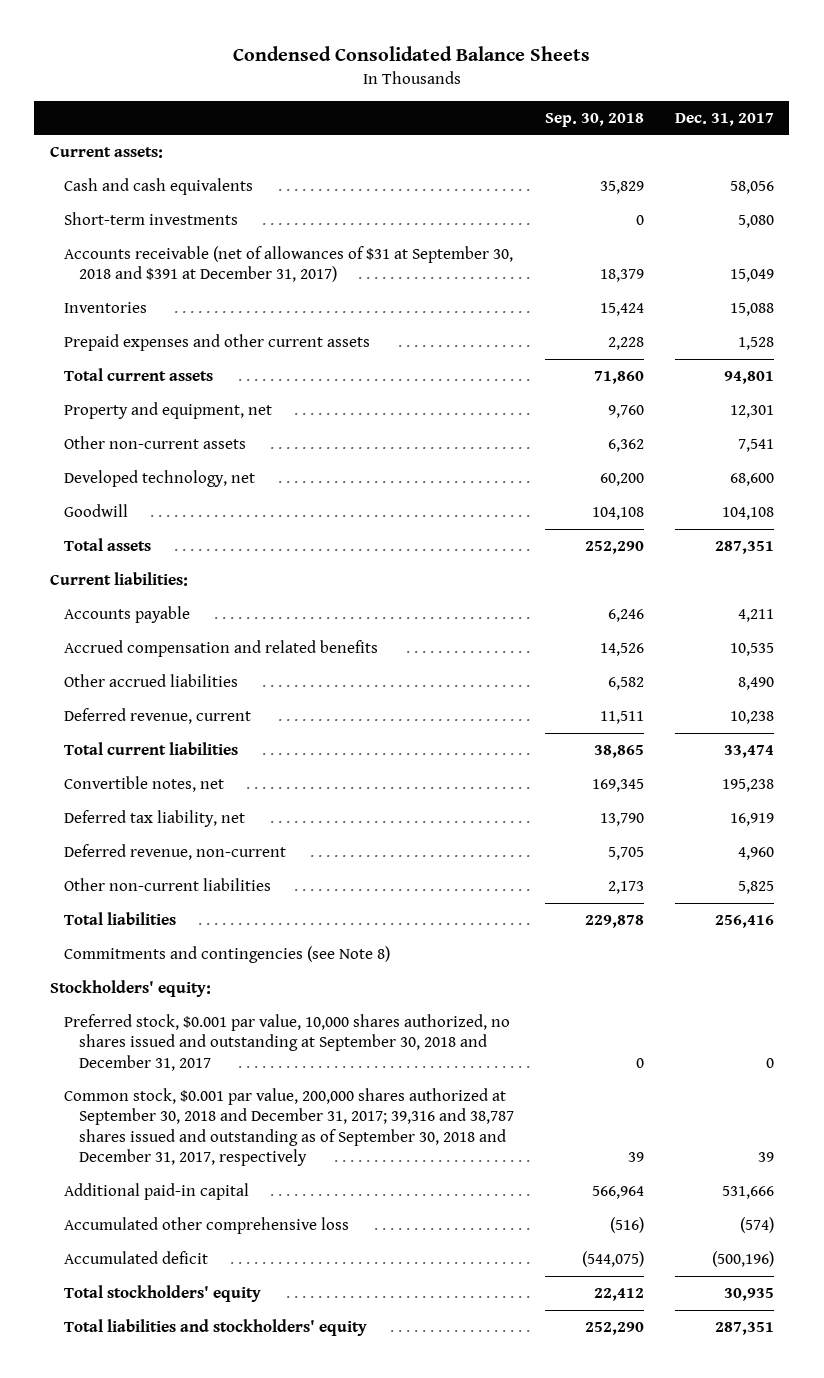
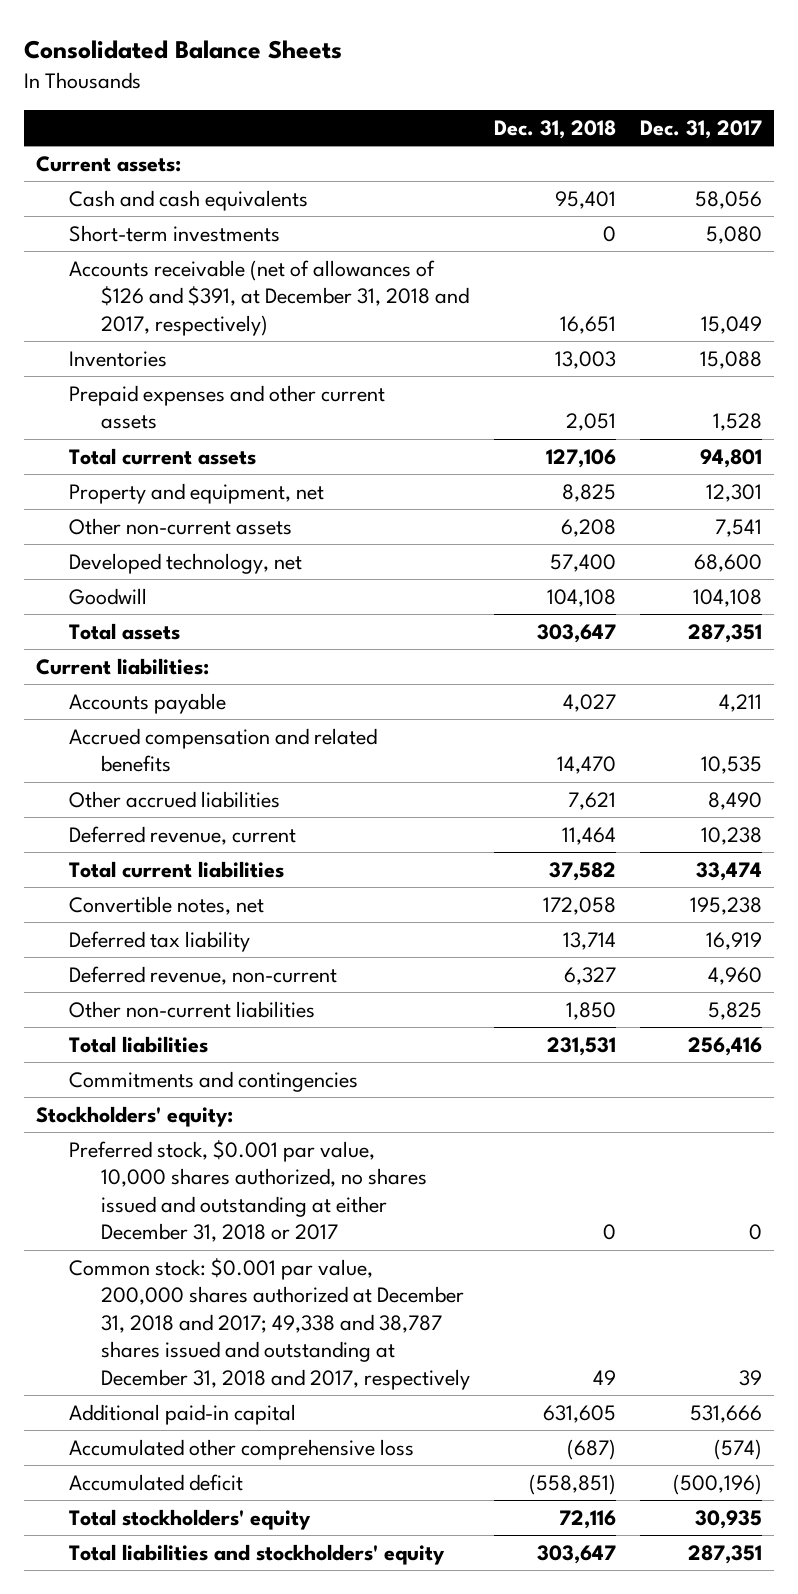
[232,45,590,61] Condensed Consolidated Balance Sheets -> [23,40,342,60] Consolidated Balance Sheets
[545,112,645,127] Sep. 30, 2018 -> none
none -> [494,119,617,139] Dec. 31, 2018
[64,246,514,283] Accounts receivable (net of allowances of $31 at September 30, 2018 and $391 at December 31, 2017) -> [68,260,470,336] Accounts receivable (net of allowances of $126 and $391, at December 31, 2018 and 2017, respectively)
[64,810,246,828] Deferred tax liability, net -> [68,931,250,953] Deferred tax liability
[64,946,391,964] Commitments and contingencies (see Note 8) -> [68,1071,358,1093] Commitments and contingencies
[64,1014,511,1071] Preferred stock, $0.001 par value, 10,000 shares authorized, no shares issued and outstanding at September 30, 2018 and December 31, 2017 -> [68,1140,428,1243] Preferred stock, $0.001 par value, 10,000 shares authorized, no shares issued and outstanding at either December 31, 2018 or 2017
[64,1088,515,1167] Common stock, $0.001 par value, 200,000 shares authorized at September 30, 2018 and December 31, 2017; 39,316 and 38,787 shares issued and outstanding as of September 30, 2018 and December 31, 2017, respectively -> [68,1258,471,1390] Common stock: $0.001 par value, 200,000 shares authorized at December 31, 2018 and 2017; 49,338 and 38,787 shares issued and outstanding at December 31, 2018 and 2017, respectively

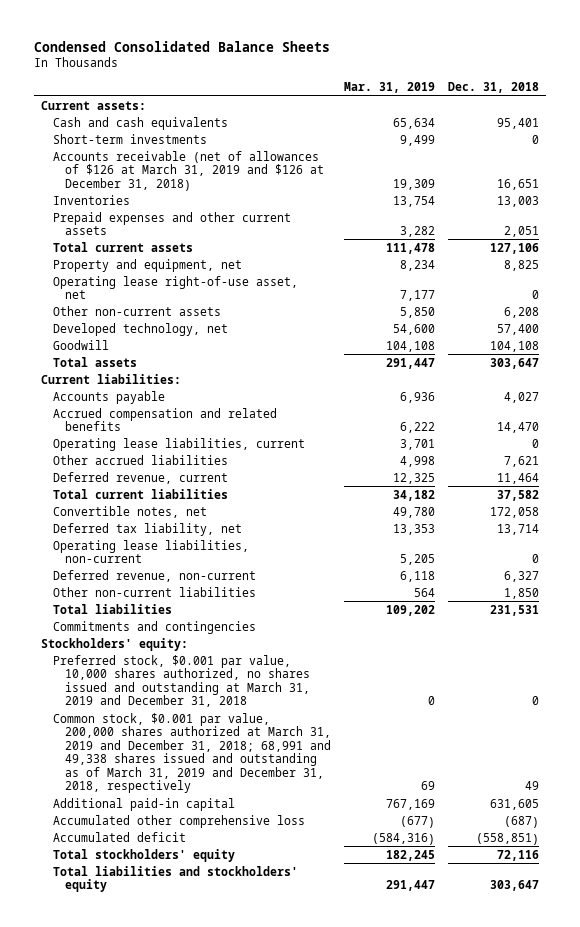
[23,40,342,60] Consolidated Balance Sheets -> [34,40,331,52] Condensed Consolidated Balance Sheets
[640,119,763,139] Dec. 31, 2017 -> none
none -> [343,82,435,94] Mar. 31, 2019
[68,260,470,336] Accounts receivable (net of allowances of $126 and $391, at December 31, 2018 and 2017, respectively) -> [52,150,324,191] Accounts receivable (net of allowances of $126 at March 31, 2019 and $126 at December 31, 2018)
none -> [52,275,298,300] Operating lease right-of-use asset, net
none -> [52,437,305,451] Operating lease liabilities, current
[68,931,250,953] Deferred tax liability -> [52,522,242,536] Deferred tax liability, net
none -> [52,539,249,564] Operating lease liabilities, non-current
[68,1140,428,1243] Preferred stock, $0.001 par value, 10,000 shares authorized, no shares issued and outstanding at either December 31, 2018 or 2017 -> [52,654,310,708] Preferred stock, $0.001 par value, 10,000 shares authorized, no shares issued and outstanding at March 31, 2019 and December 31, 2018
[68,1258,471,1390] Common stock: $0.001 par value, 200,000 shares authorized at December 31, 2018 and 2017; 49,338 and 38,787 shares issued and outstanding at December 31, 2018 and 2017, respectively -> [52,712,331,794] Common stock, $0.001 par value, 200,000 shares authorized at March 31, 2019 and December 31, 2018; 68,991 and 49,338 shares issued and outstanding as of March 31, 2019 and December 31, 2018, respectively

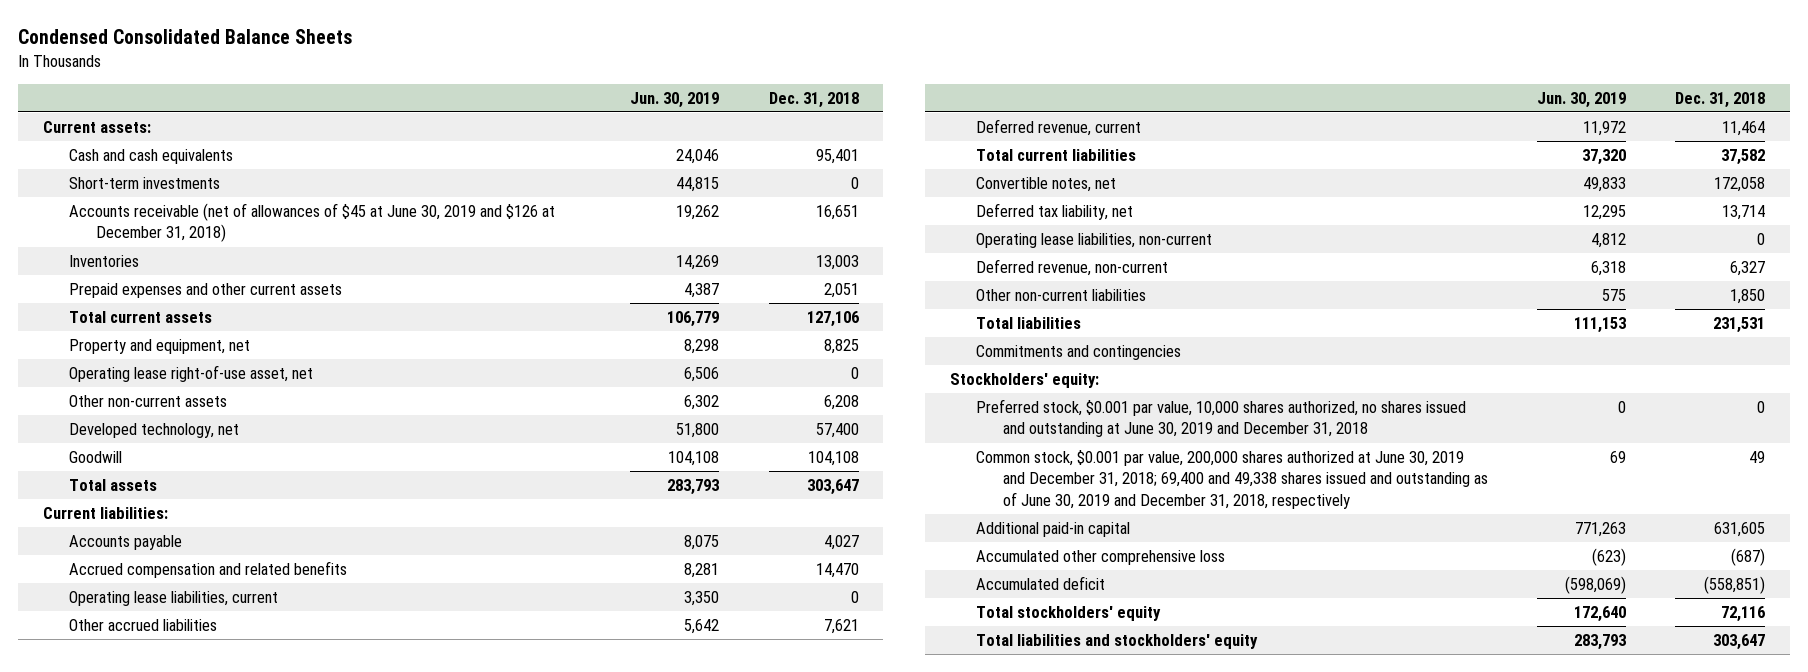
[343,82,435,94] Mar. 31, 2019 -> none
none -> [630,91,720,108] Jun. 30, 2019
[52,150,324,191] Accounts receivable (net of allowances of $126 at March 31, 2019 and $126 at December 31, 2018) -> [69,203,556,243] Accounts receivable (net of allowances of $45 at June 30, 2019 and $126 at December 31, 2018)
[52,654,310,708] Preferred stock, $0.001 par value, 10,000 shares authorized, no shares issued and outstanding at March 31, 2019 and December 31, 2018 -> [976,399,1467,438] Preferred stock, $0.001 par value, 10,000 shares authorized, no shares issued and outstanding at June 30, 2019 and December 31, 2018
[52,712,331,794] Common stock, $0.001 par value, 200,000 shares authorized at March 31, 2019 and December 31, 2018; 68,991 and 49,338 shares issued and outstanding as of March 31, 2019 and December 31, 2018, respectively -> [976,450,1488,509] Common stock, $0.001 par value, 200,000 shares authorized at June 30, 2019 and December 31, 2018; 69,400 and 49,338 shares issued and outstanding as of June 30, 2019 and December 31, 2018, respectively

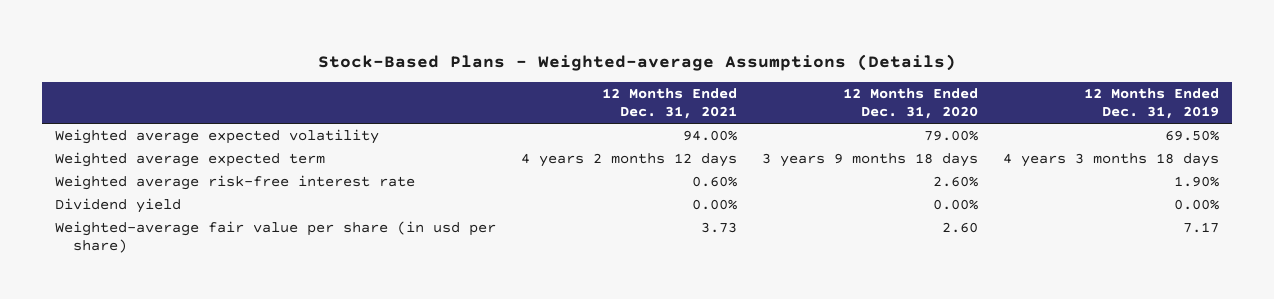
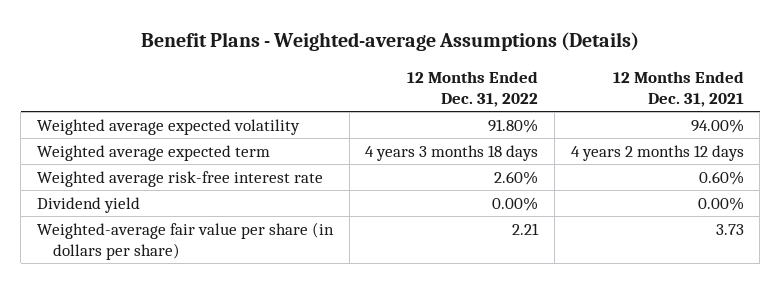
[318,53,957,71] Stock-Based Plans - Weighted-average Assumptions (Details) -> [141,32,640,52] Benefit Plans - Weighted-average Assumptions (Details)
[843,87,979,120] 12 Months Ended Dec. 31, 2020 -> none
[1084,87,1220,120] 12 Months Ended Dec. 31, 2019 -> none
none -> [407,71,539,108] 12 Months Ended Dec. 31, 2022
[54,220,496,254] Weighted-average fair value per share (in usd per share) -> [36,221,334,261] Weighted-average fair value per share (in dollars per share)

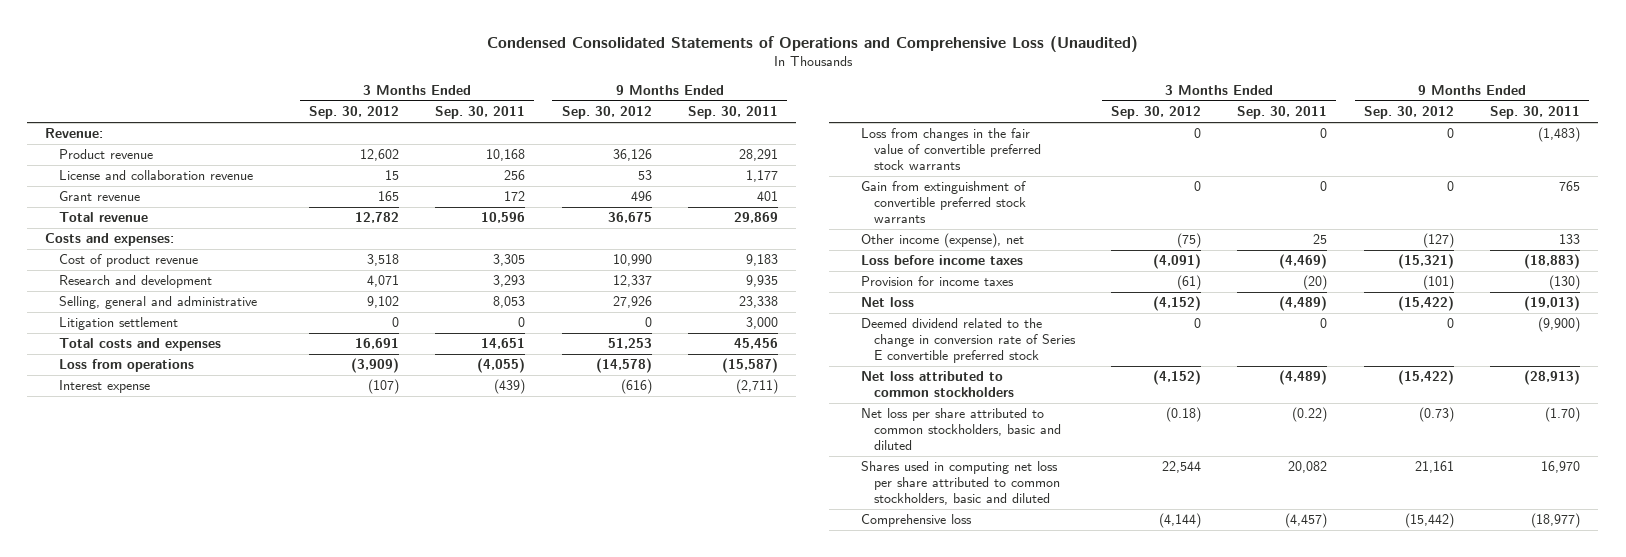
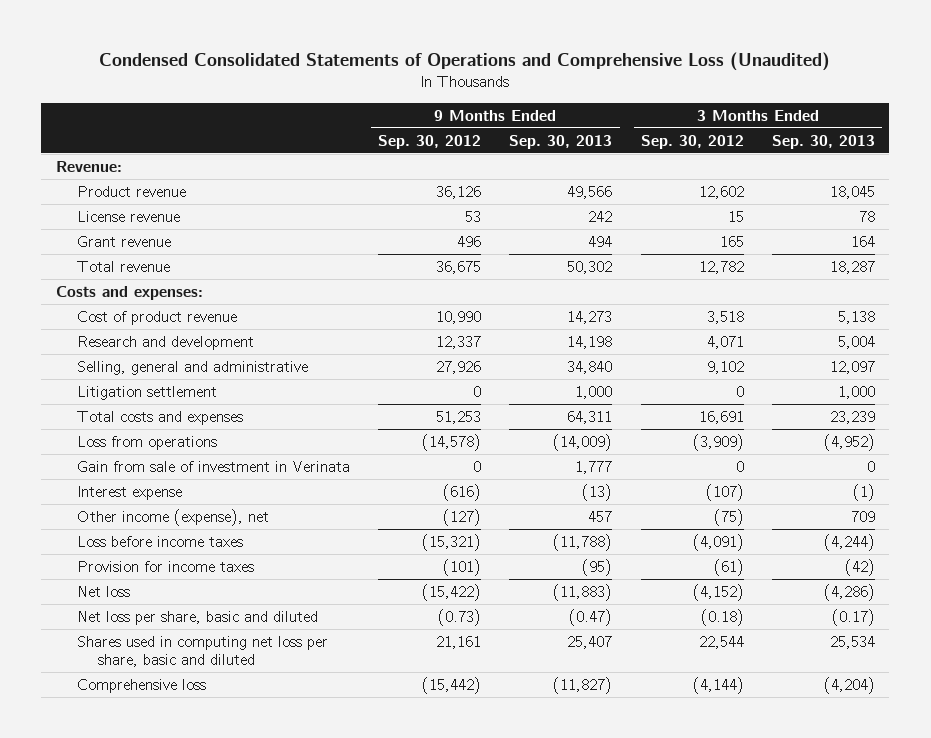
[435,106,526,120] Sep. 30, 2011 -> none
[687,106,778,120] Sep. 30, 2011 -> none
none -> [509,134,613,149] Sep. 30, 2013
none -> [771,134,875,149] Sep. 30, 2013
[58,170,253,181] License and collaboration revenue -> [77,210,181,222] License revenue
none -> [77,460,351,472] Gain from sale of investment in Verinata
[860,128,1041,170] Loss from changes in the fair value of convertible preferred stock warrants -> none
[860,181,1026,223] Gain from extinguishment of convertible preferred stock warrants -> none
[860,318,1076,363] Deemed dividend related to the change in conversion rate of Series E convertible preferred stock -> none
[860,371,1014,398] Net loss attributed to common stockholders -> none
[860,408,1061,450] Net loss per share attributed to common stockholders, basic and diluted -> [77,610,319,625] Net loss per share, basic and diluted
[860,461,1060,505] Shares used in computing net loss per share attributed to common stockholders, basic and diluted -> [77,635,329,668] Shares used in computing net loss per share, basic and diluted

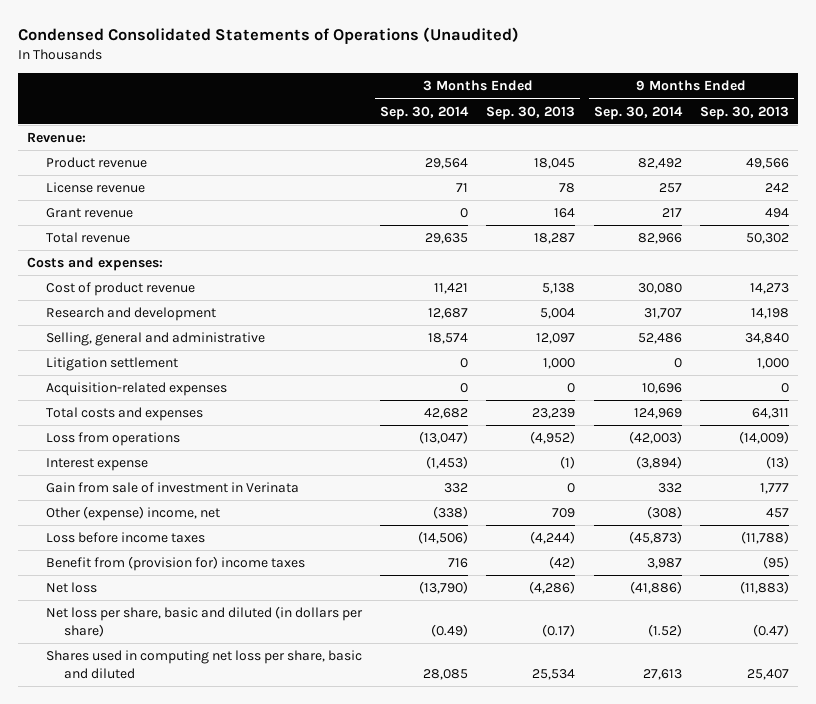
[99,51,831,71] Condensed Consolidated Statements of Operations and Comprehensive Loss (Unaudited) -> [17,26,519,44] Condensed Consolidated Statements of Operations (Unaudited)
[378,134,482,149] Sep. 30, 2012 -> none
[640,134,744,149] Sep. 30, 2012 -> none
none -> [379,105,469,120] Sep. 30, 2014
none -> [593,105,683,120] Sep. 30, 2014
none -> [45,382,227,397] Acquisition-related expenses
[77,460,351,472] Gain from sale of investment in Verinata -> [45,482,299,494] Gain from sale of investment in Verinata
[77,508,270,526] Other income (expense), net -> [45,506,220,522] Other (expense) income, net
[77,560,255,572] Provision for income taxes -> [45,556,305,572] Benefit from (provision for) income taxes
[77,610,319,625] Net loss per share, basic and diluted -> [45,606,363,637] Net loss per share, basic and diluted (in dollars per share)
[77,678,207,693] Comprehensive loss -> none

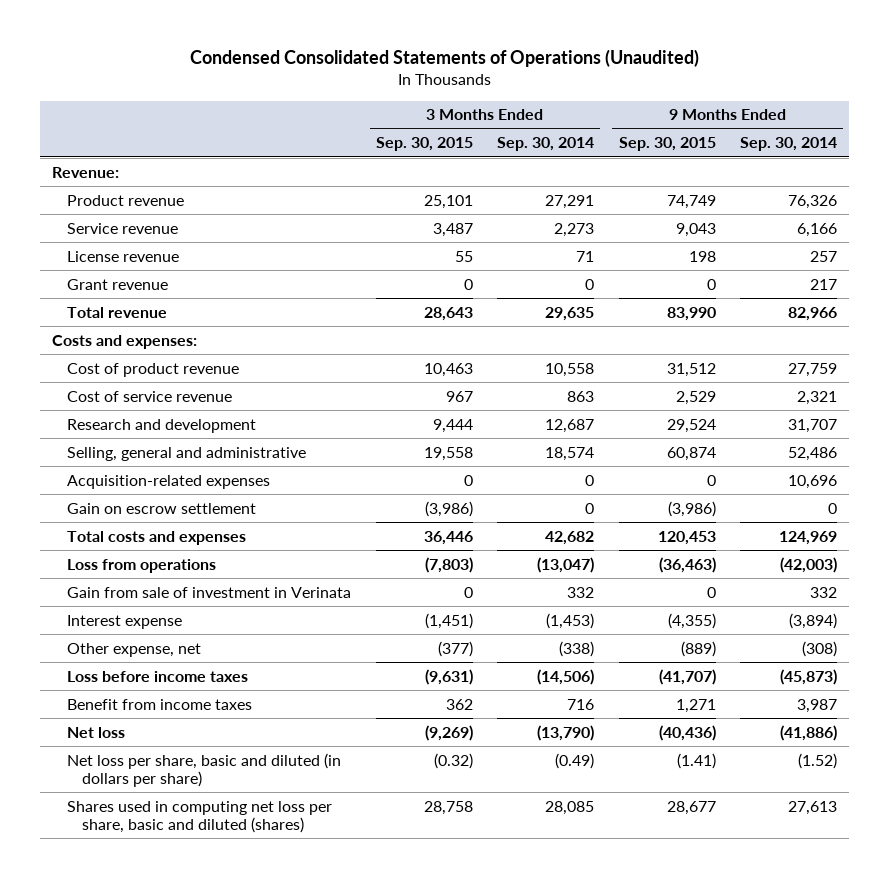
[486,105,576,120] Sep. 30, 2013 -> none
[699,105,789,120] Sep. 30, 2013 -> none
none -> [375,137,473,152] Sep. 30, 2015
none -> [618,137,716,152] Sep. 30, 2015
[424,158,468,170] 29,564 -> [545,194,595,209] 27,291
[637,158,682,170] 82,492 -> [788,194,838,209] 76,326
none -> [67,222,179,234] Service revenue
[433,283,468,295] 11,421 -> [545,362,595,377] 10,558
[637,283,682,295] 30,080 -> [788,362,838,377] 27,759
none -> [67,390,233,402] Cost of service revenue
[45,357,178,372] Litigation settlement -> none
none -> [67,502,257,514] Gain on escrow settlement
[45,458,148,472] Interest expense -> [67,614,183,629] Interest expense
[45,506,220,522] Other (expense) income, net -> [67,642,202,657] Other expense, net
[45,556,305,572] Benefit from (provision for) income taxes -> [67,698,253,710] Benefit from income taxes
[45,650,362,679] Shares used in computing net loss per share, basic and diluted -> [67,800,333,833] Shares used in computing net loss per share, basic and diluted (shares)

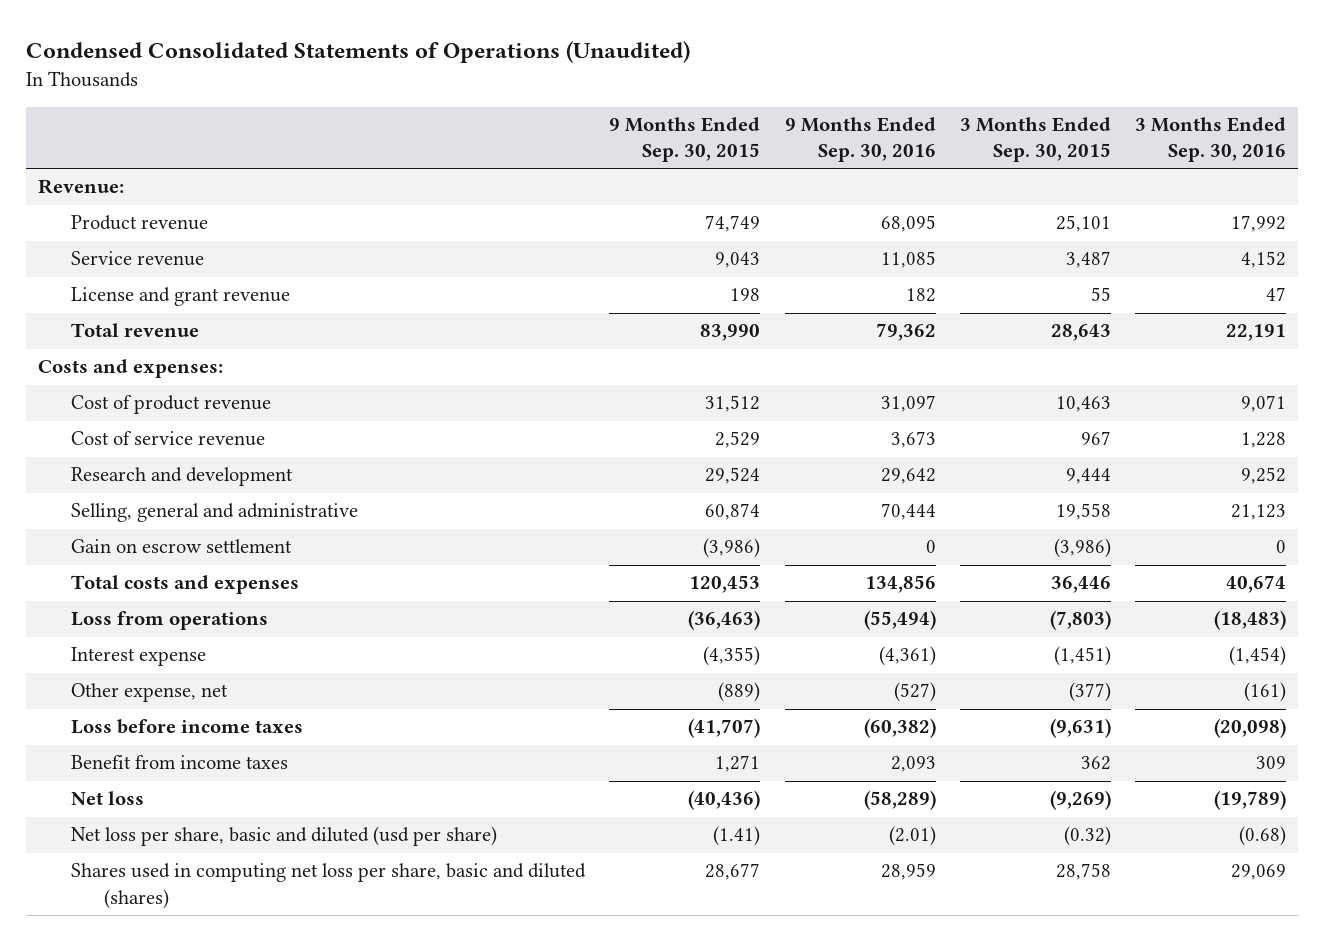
[497,137,595,152] Sep. 30, 2014 -> none
[740,137,838,152] Sep. 30, 2014 -> none
none -> [784,117,936,163] 9 Months Ended Sep. 30, 2016
none -> [1135,117,1287,163] 3 Months Ended Sep. 30, 2016
[67,278,169,290] Grant revenue -> none
[67,250,180,262] License revenue -> [71,287,291,307] License and grant revenue
[67,474,271,489] Acquisition-related expenses -> none
[67,586,352,598] Gain from sale of investment in Verinata -> none
[67,752,342,787] Net loss per share, basic and diluted (in dollars per share) -> [71,826,498,847] Net loss per share, basic and diluted (usd per share)

